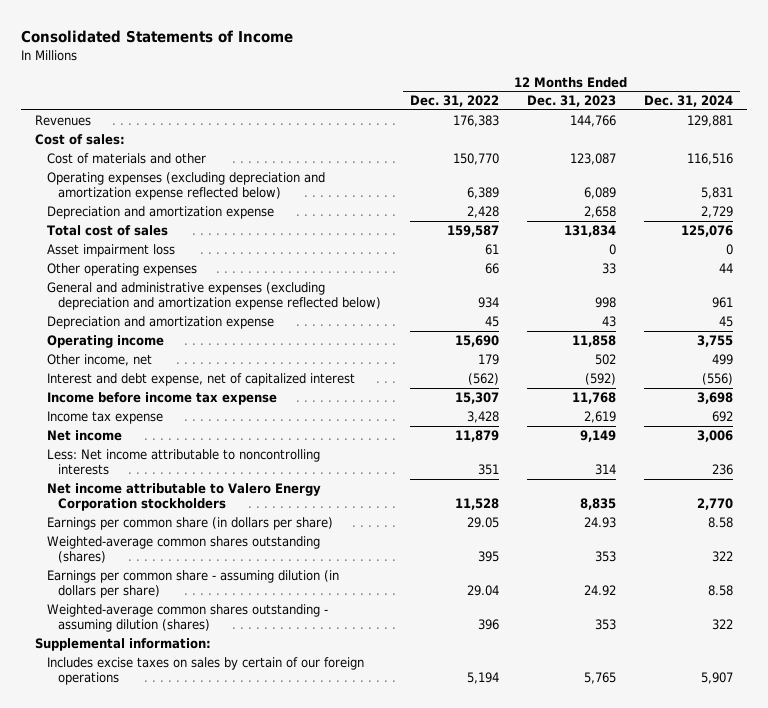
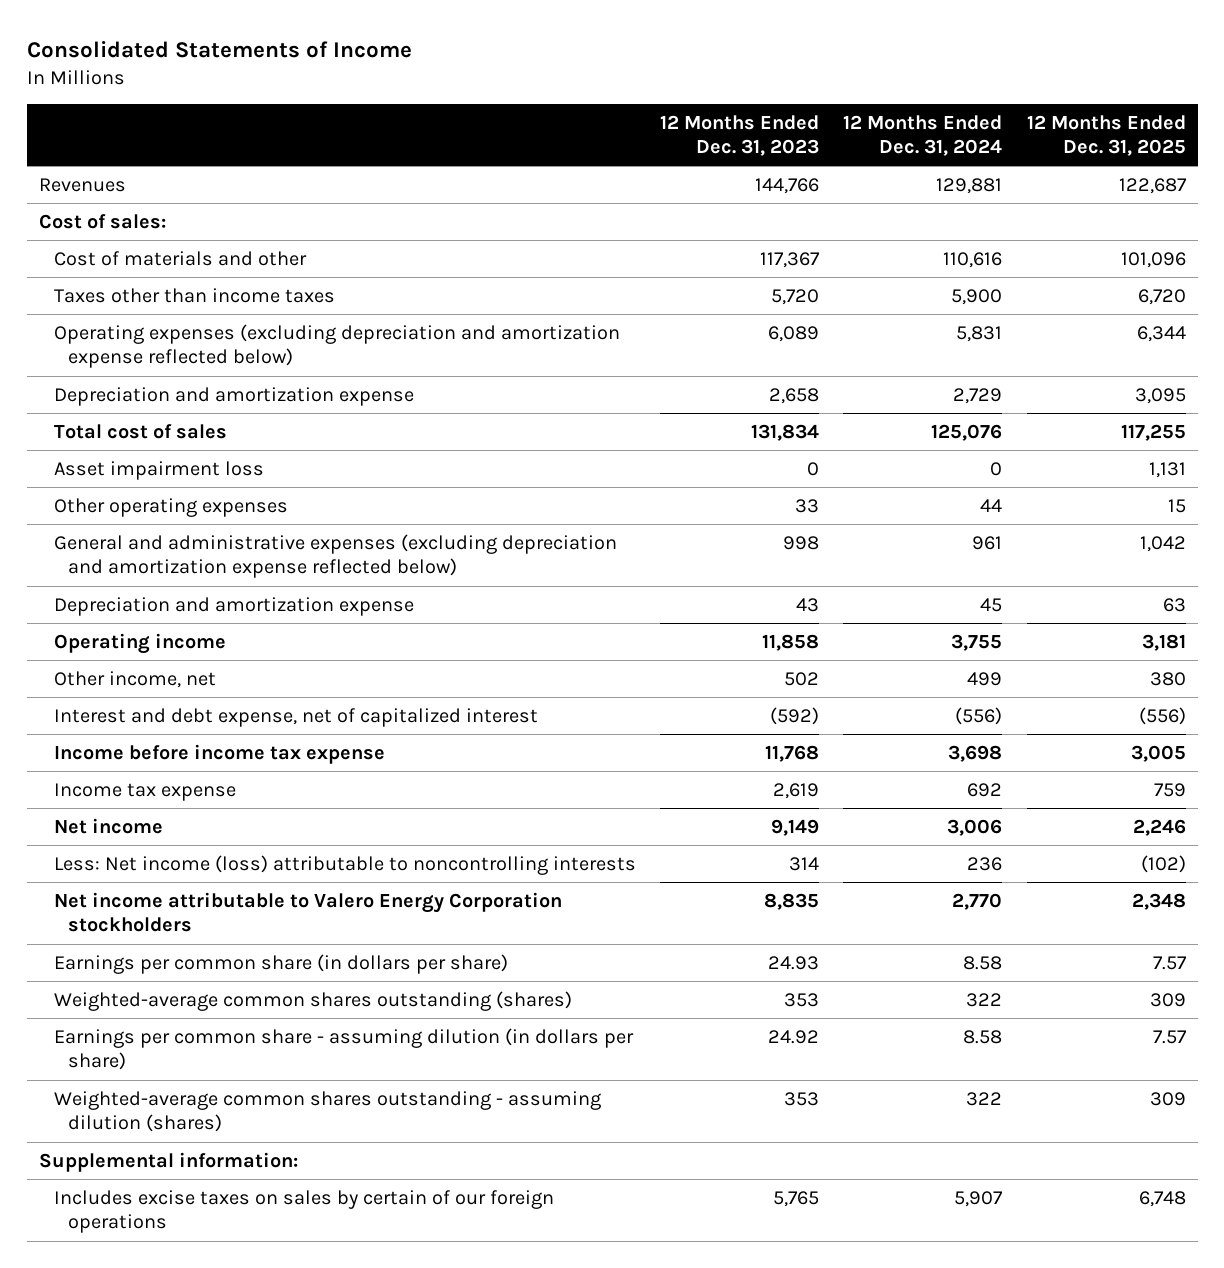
[409,95,499,108] Dec. 31, 2022 -> none
none -> [1026,114,1186,156] 12 Months Ended Dec. 31, 2025
[569,153,616,166] 123,087 -> [759,251,820,268] 117,367
[687,153,734,166] 116,516 -> [943,251,1003,268] 110,616
none -> [53,287,335,303] Taxes other than income taxes
[46,449,320,476] Less: Net income attributable to noncontrolling interests -> [53,854,636,875] Less: Net income (loss) attributable to noncontrolling interests

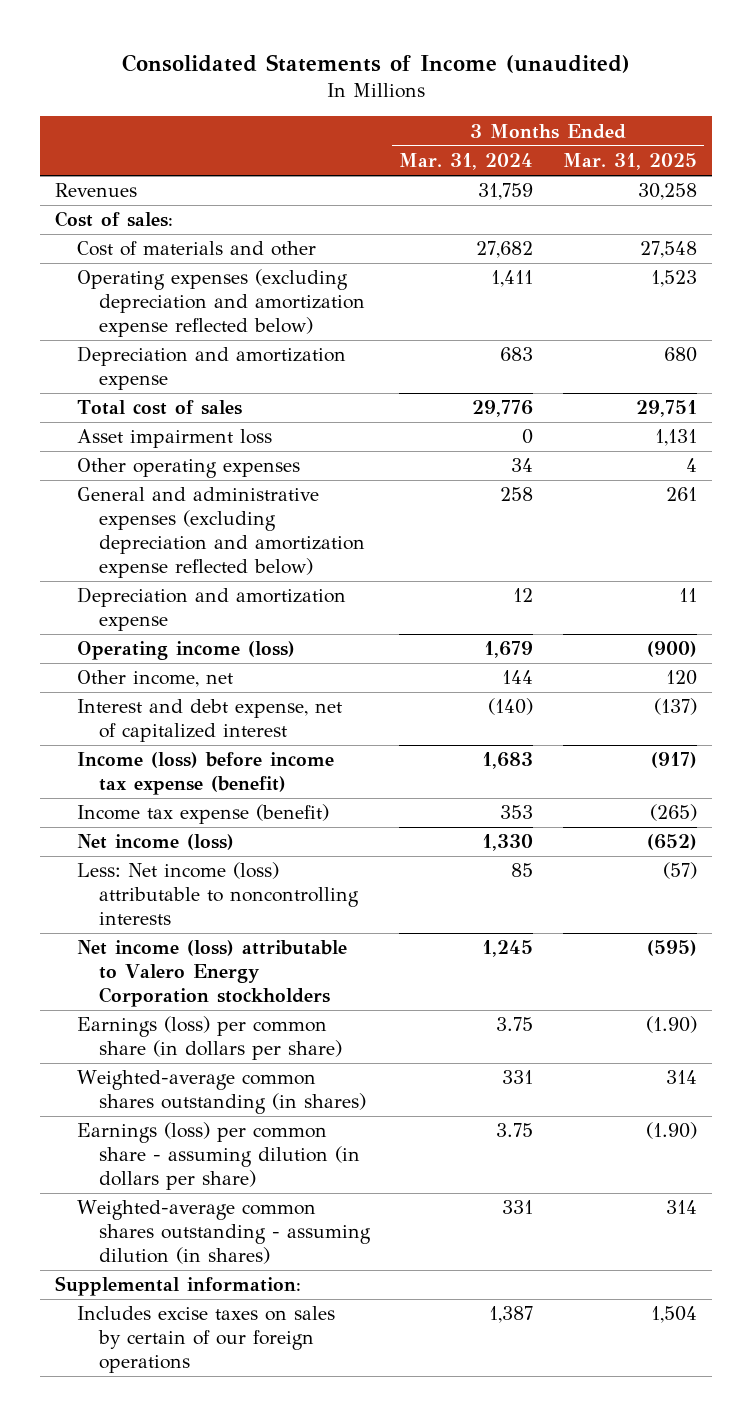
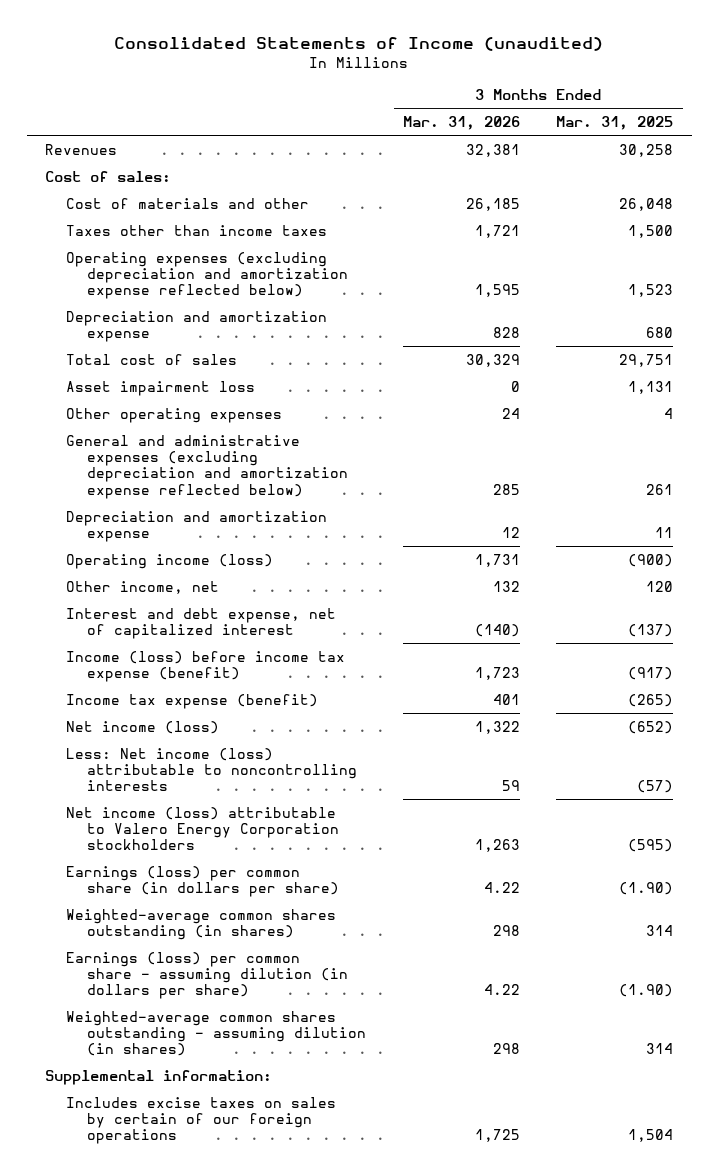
[399,153,534,171] Mar. 31, 2024 -> none
none -> [402,116,520,131] Mar. 31, 2026
[640,241,698,259] 27,548 -> [619,197,674,211] 26,048
none -> [66,224,328,236] Taxes other than income taxes

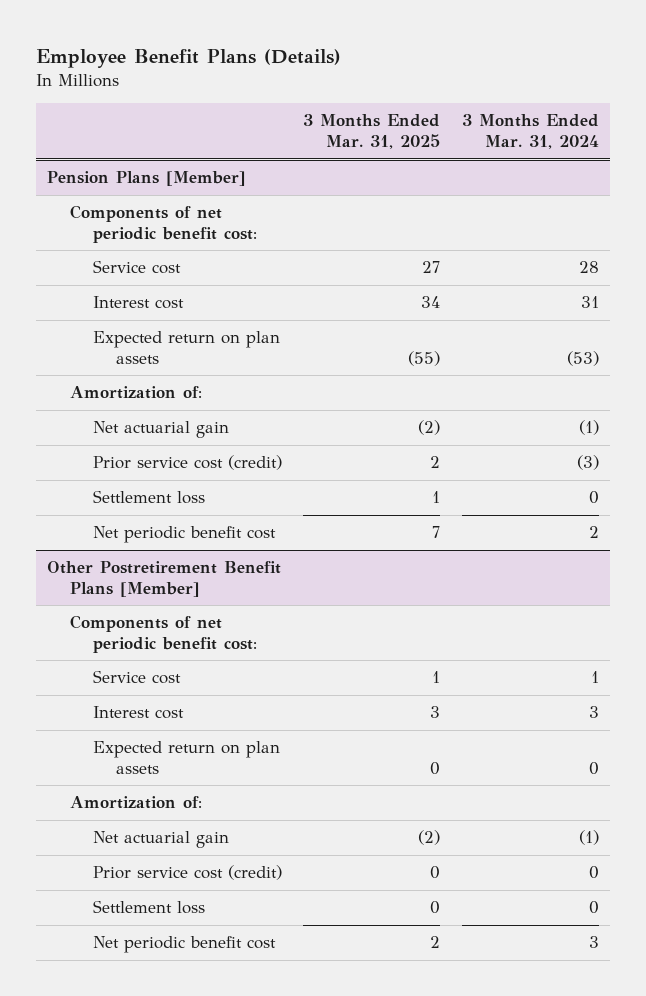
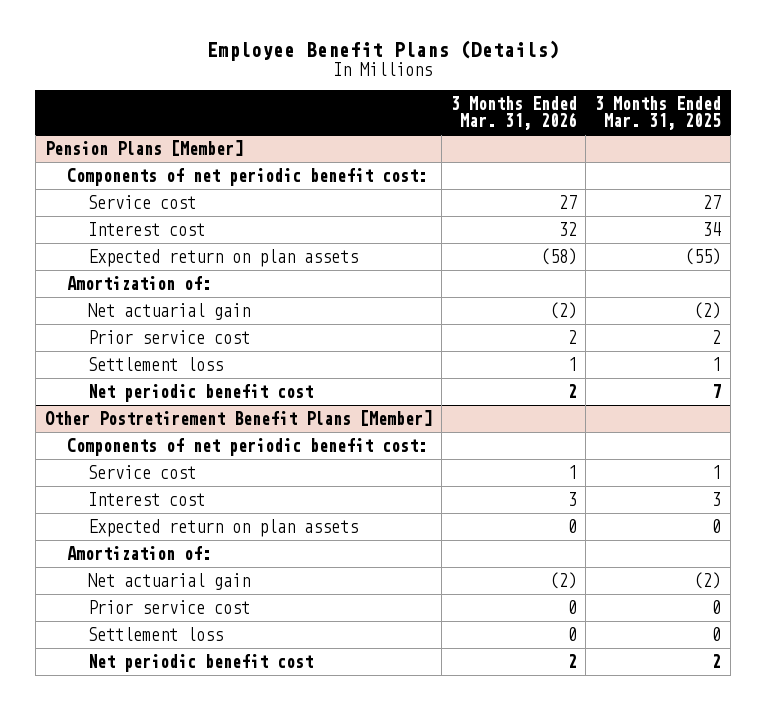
[462,114,600,150] 3 Months Ended Mar. 31, 2024 -> none
none -> [450,96,577,131] 3 Months Ended Mar. 31, 2026
[92,455,282,471] Prior service cost (credit) -> [88,329,251,344] Prior service cost
[92,865,282,881] Prior service cost (credit) -> [88,599,251,614] Prior service cost

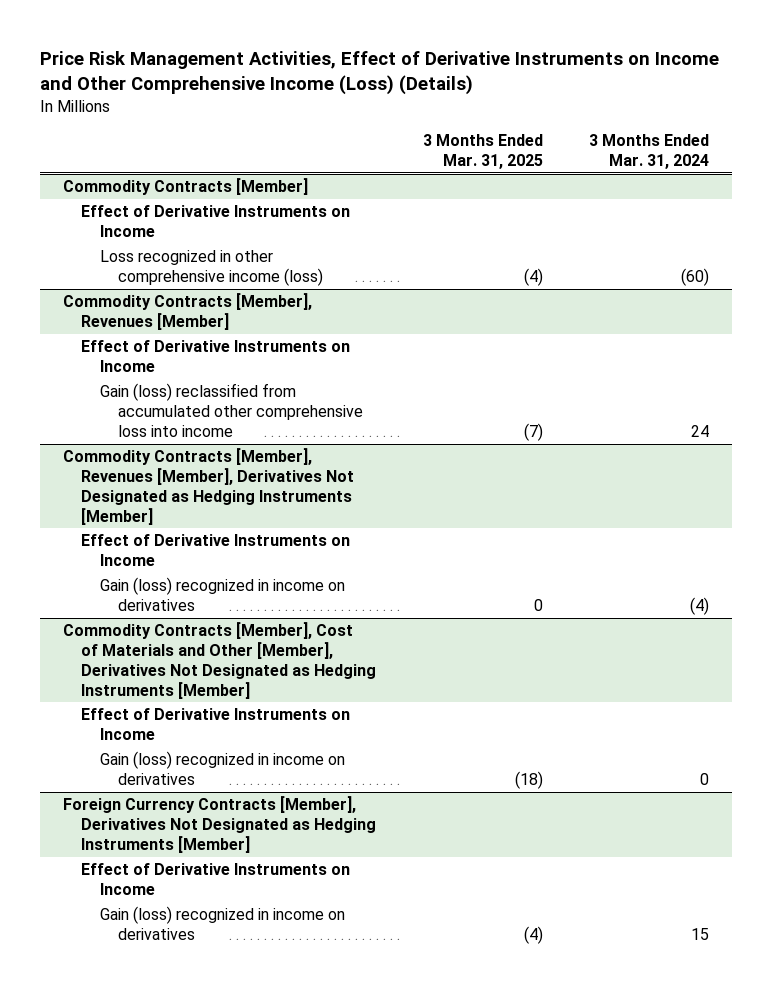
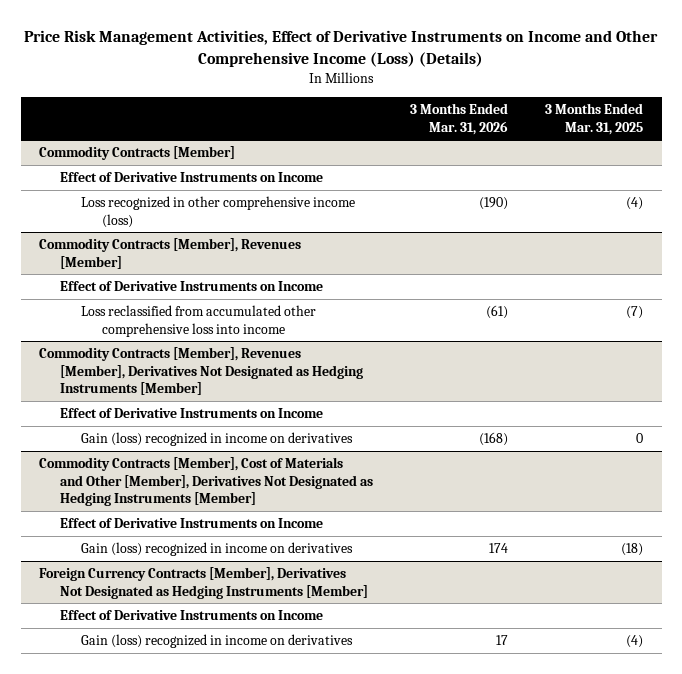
[588,133,709,169] 3 Months Ended Mar. 31, 2024 -> none
none -> [410,102,509,135] 3 Months Ended Mar. 31, 2026
[99,383,364,437] Gain (loss) reclassified from accumulated other comprehensive loss into income -> [81,305,317,337] Loss reclassified from accumulated other comprehensive loss into income

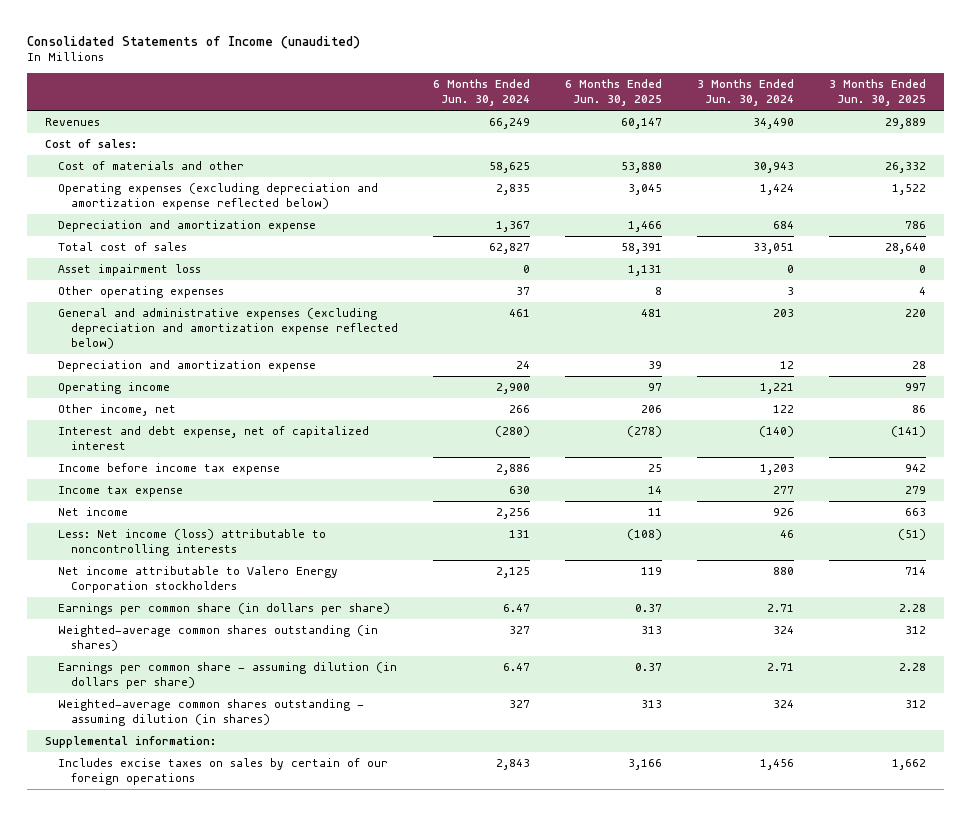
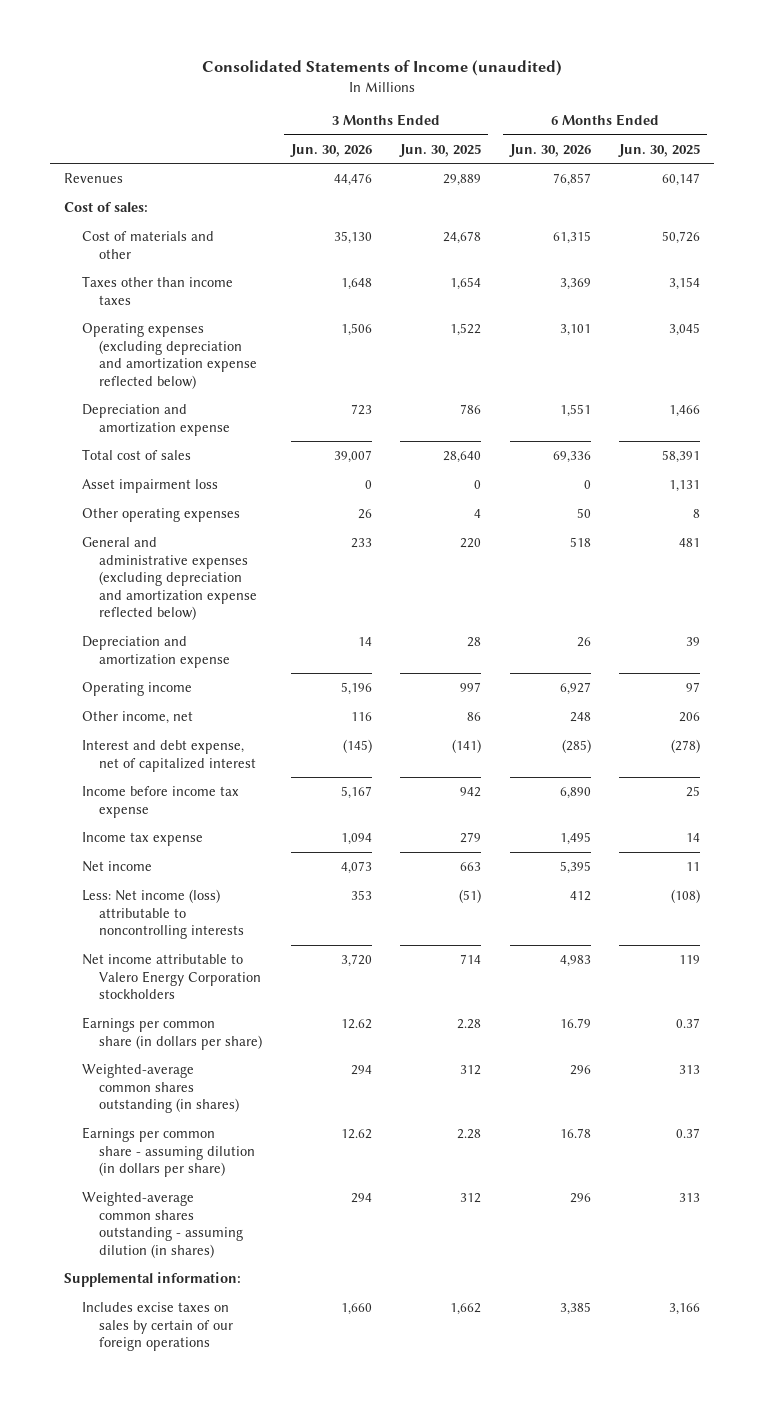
[433,79,531,107] 6 Months Ended Jun. 30, 2024 -> none
[697,79,795,107] 3 Months Ended Jun. 30, 2024 -> none
none -> [289,143,372,157] Jun. 30, 2026
none -> [508,143,591,157] Jun. 30, 2026
[621,162,663,174] 53,880 -> [662,230,701,244] 50,726
[885,162,927,174] 26,332 -> [443,230,482,244] 24,678
none -> [81,275,233,305] Taxes other than income taxes

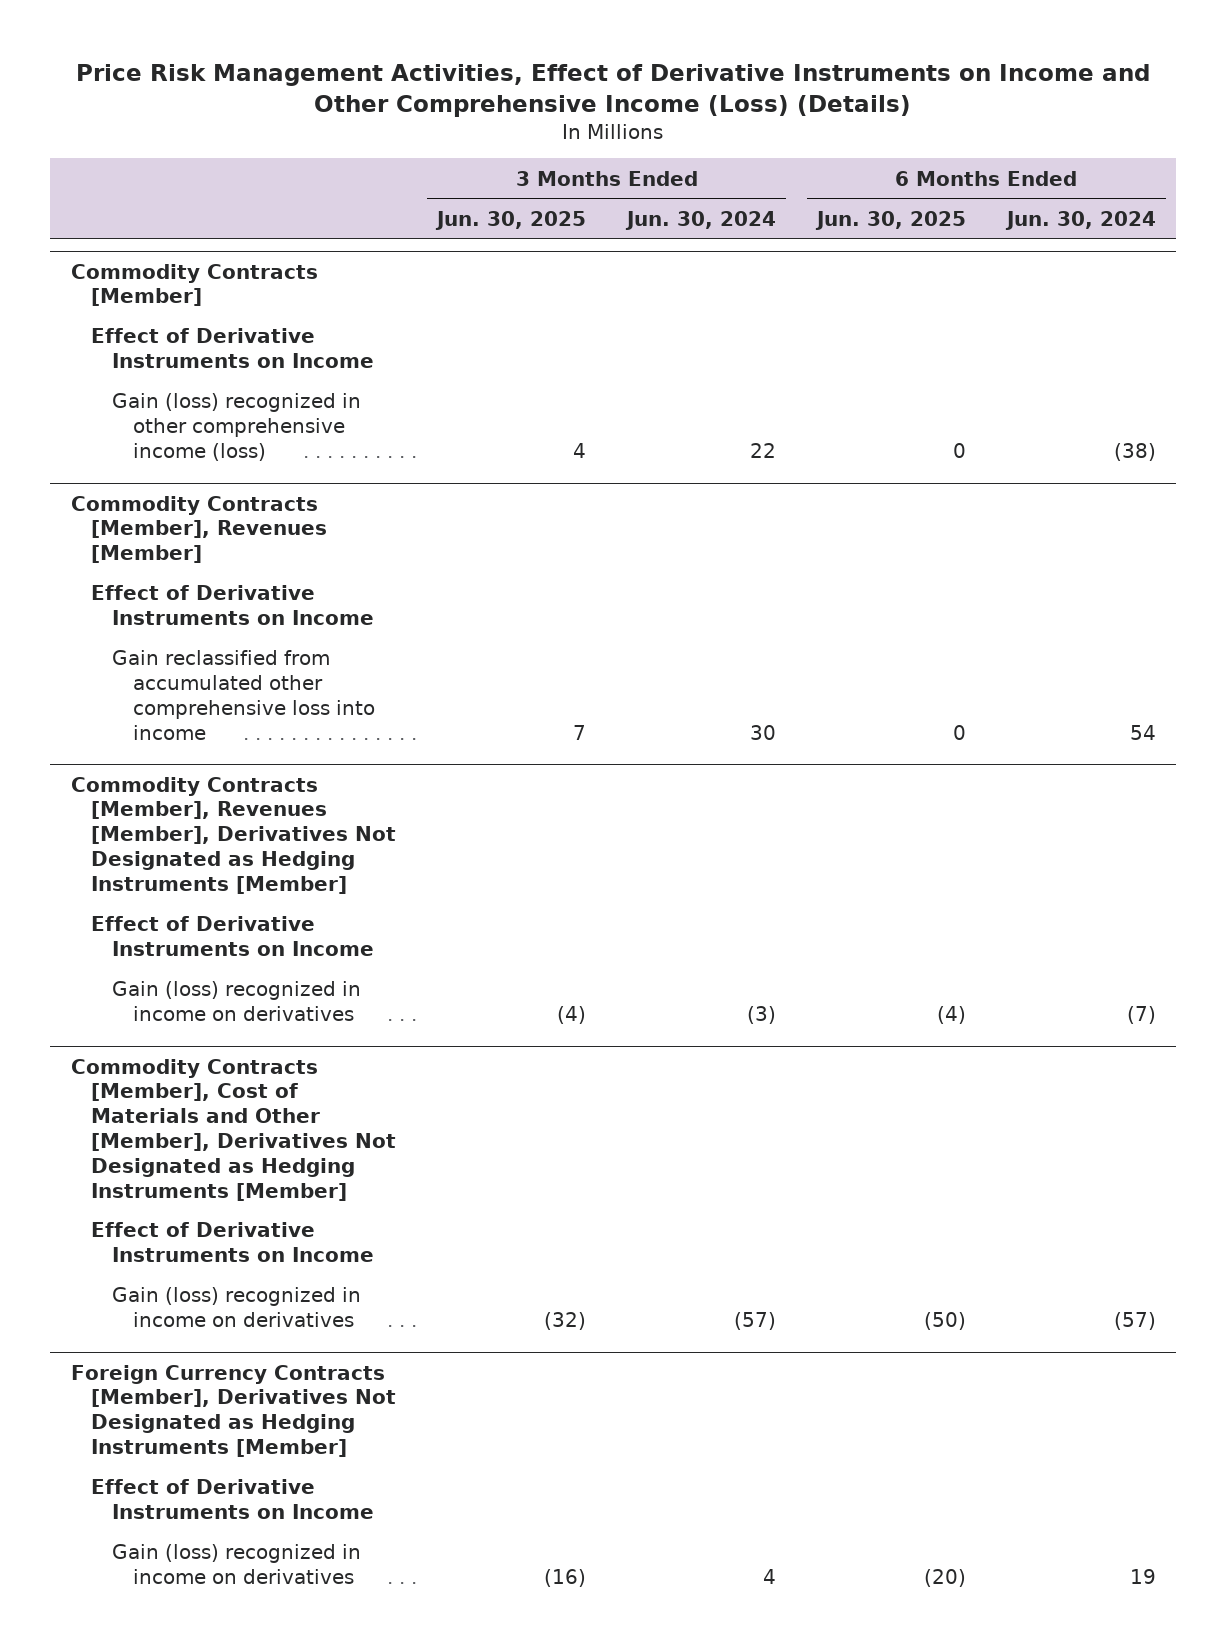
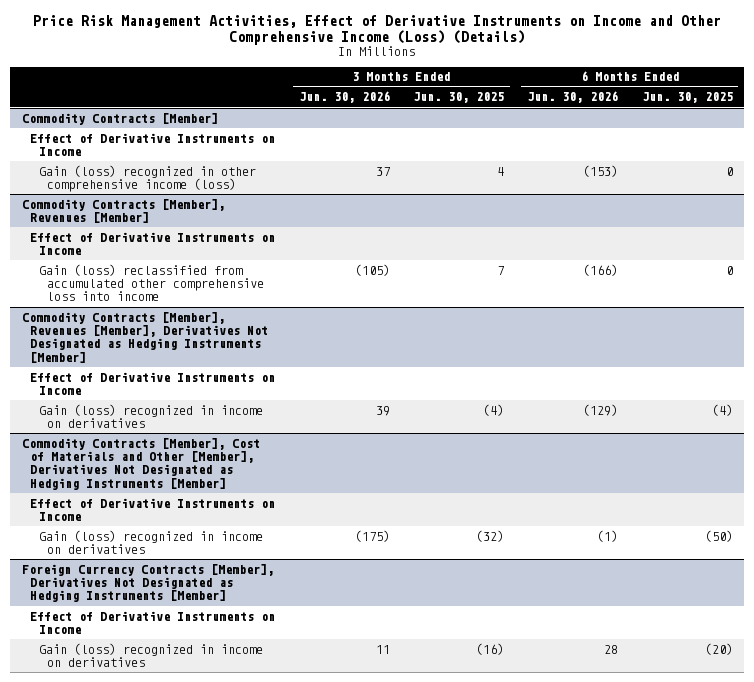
[625,210,777,230] Jun. 30, 2024 -> none
[1004,210,1156,230] Jun. 30, 2024 -> none
none -> [298,91,390,104] Jun. 30, 2026
none -> [527,91,619,104] Jun. 30, 2026
[111,650,375,740] Gain reclassified from accumulated other comprehensive loss into income -> [38,263,264,302] Gain (loss) reclassified from accumulated other comprehensive loss into income

